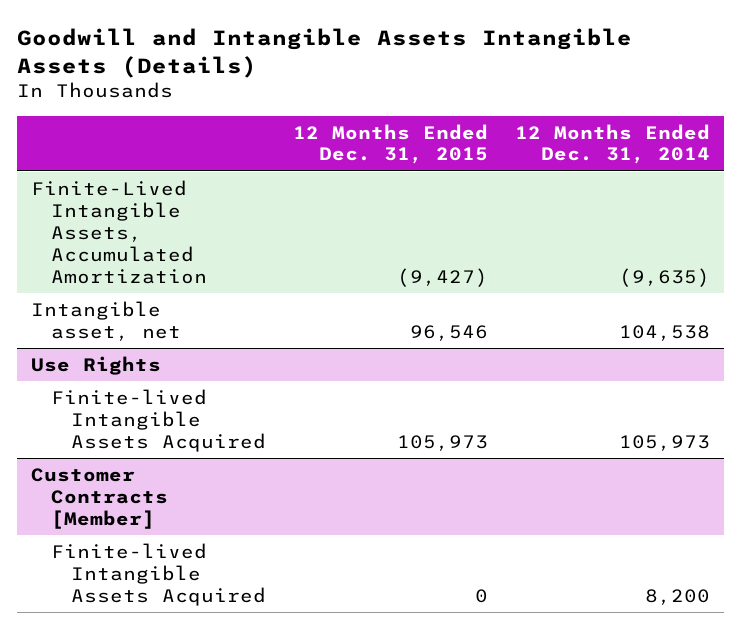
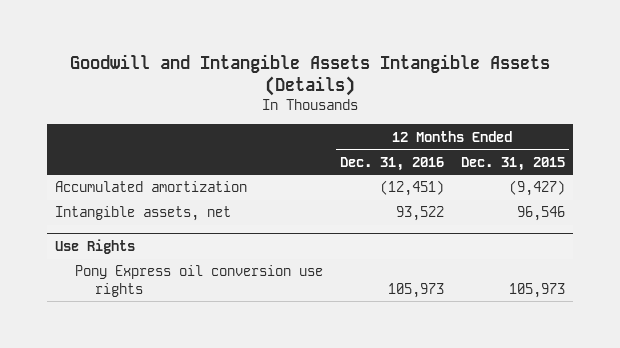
[515,123,711,165] 12 Months Ended Dec. 31, 2014 -> none
none -> [339,156,444,171] Dec. 31, 2016
[30,180,207,284] Finite-Lived Intangible Assets, Accumulated Amortization -> [55,181,248,193] Accumulated amortization
[30,301,181,341] Intangible asset, net -> [55,206,232,222] Intangible assets, net
[30,468,168,529] Customer Contracts [Member] -> none
[50,543,266,606] Finite-lived Intangible Assets Acquired -> none
[50,389,266,452] Finite-lived Intangible Assets Acquired -> [75,265,324,297] Pony Express oil conversion use rights

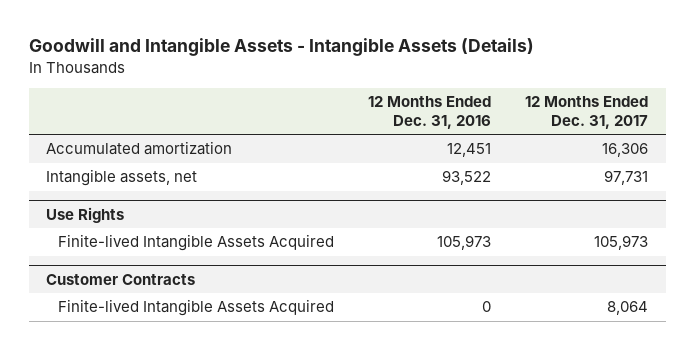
[70,54,551,97] Goodwill and Intangible Assets Intangible Assets (Details) -> [28,38,534,57] Goodwill and Intangible Assets - Intangible Assets (Details)
[460,156,565,171] Dec. 31, 2015 -> none
none -> [525,96,649,129] 12 Months Ended Dec. 31, 2017
[379,180,444,197] (12,451) -> [447,143,492,158] 12,451
[75,265,324,297] Pony Express oil conversion use rights -> [57,234,334,252] Finite-lived Intangible Assets Acquired
none -> [46,273,196,285] Customer Contracts
none -> [57,299,334,317] Finite-lived Intangible Assets Acquired

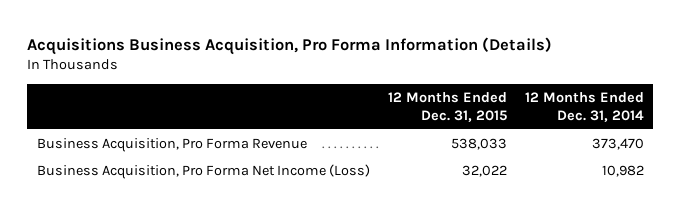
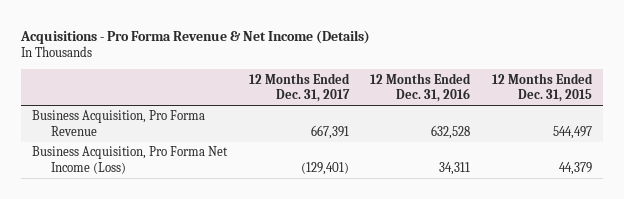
[27,36,553,55] Acquisitions Business Acquisition, Pro Forma Information (Details) -> [20,29,371,44] Acquisitions - Pro Forma Revenue & Net Income (Details)
[524,91,644,122] 12 Months Ended Dec. 31, 2014 -> none
none -> [248,72,350,103] 12 Months Ended Dec. 31, 2017
none -> [370,72,472,103] 12 Months Ended Dec. 31, 2016
[450,137,507,150] 538,033 -> [552,125,592,139] 544,497
[461,164,507,177] 32,022 -> [558,161,592,175] 44,379

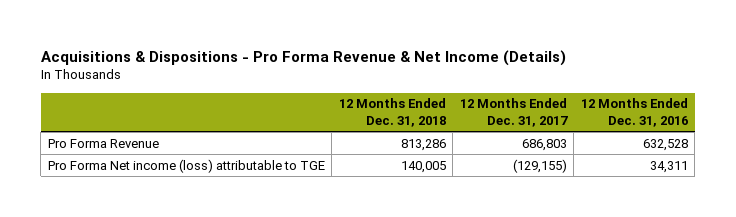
[20,29,371,44] Acquisitions - Pro Forma Revenue & Net Income (Details) -> [40,49,566,66] Acquisitions & Dispositions - Pro Forma Revenue & Net Income (Details)
[491,72,593,103] 12 Months Ended Dec. 31, 2015 -> none
none -> [338,98,446,127] 12 Months Ended Dec. 31, 2018
[32,110,206,136] Business Acquisition, Pro Forma Revenue -> [47,138,159,148] Pro Forma Revenue
[310,124,349,139] 667,391 -> [521,138,567,151] 686,803
[32,146,229,174] Business Acquisition, Pro Forma Net Income (Loss) -> [47,158,325,173] Pro Forma Net income (loss) attributable to TGE
[300,161,349,175] (129,401) -> [512,158,567,173] (129,155)

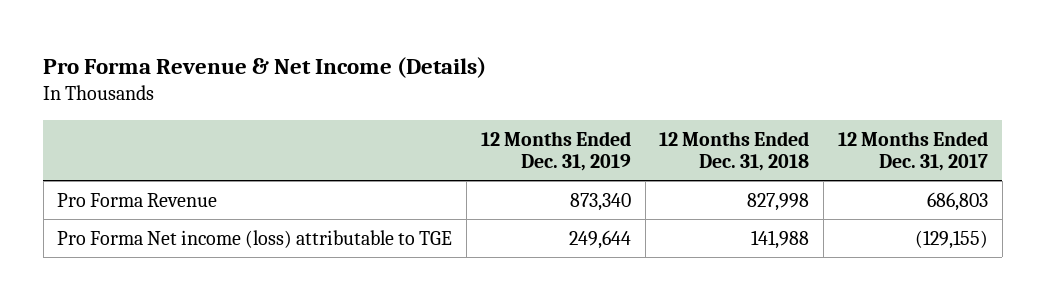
[40,49,566,66] Acquisitions & Dispositions - Pro Forma Revenue & Net Income (Details) -> [43,56,487,78] Pro Forma Revenue & Net Income (Details)
[580,98,688,127] 12 Months Ended Dec. 31, 2016 -> none
none -> [480,130,631,172] 12 Months Ended Dec. 31, 2019
[400,138,446,151] 813,286 -> [747,192,810,211] 827,998
[400,160,446,173] 140,005 -> [751,229,810,249] 141,988

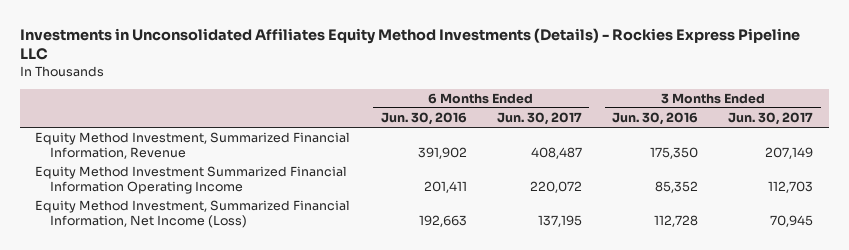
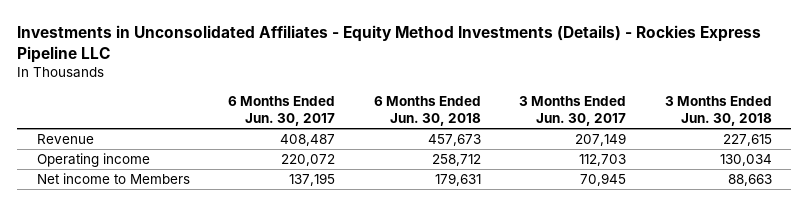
[20,27,801,61] Investments in Unconsolidated Affiliates Equity Method Investments (Details) - Rockies Express Pipeline LLC -> [17,25,762,64] Investments in Unconsolidated Affiliates - Equity Method Investments (Details) - Rockies Express Pipeline LLC
[380,112,467,126] Jun. 30, 2016 -> none
[612,112,699,126] Jun. 30, 2016 -> none
none -> [373,95,481,126] 6 Months Ended Jun. 30, 2018
none -> [664,95,772,126] 3 Months Ended Jun. 30, 2018
[35,132,351,159] Equity Method Investment, Summarized Financial Information, Revenue -> [36,134,94,145] Revenue
[35,166,348,194] Equity Method Investment Summarized Financial Information Operating Income -> [36,153,150,168] Operating income
[35,200,351,228] Equity Method Investment, Summarized Financial Information, Net Income (Loss) -> [36,173,190,185] Net income to Members

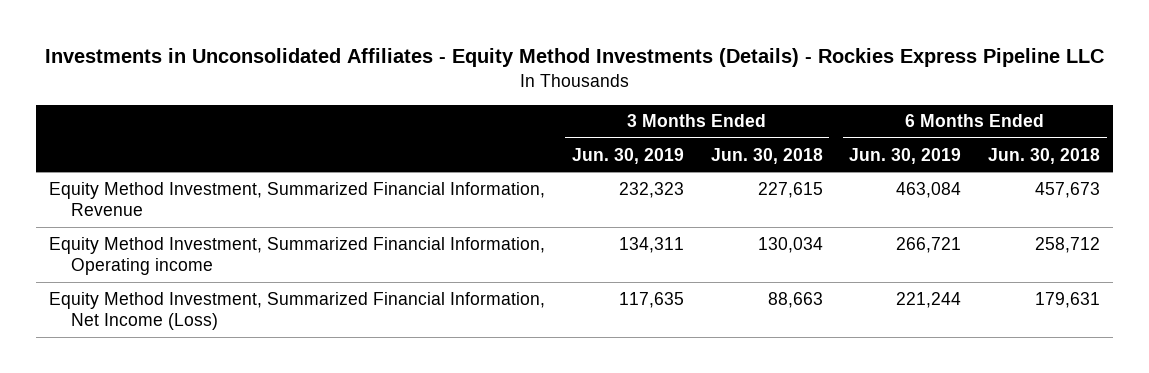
[228,95,336,126] 6 Months Ended Jun. 30, 2017 -> none
[519,95,627,126] 3 Months Ended Jun. 30, 2017 -> none
none -> [572,147,685,164] Jun. 30, 2019
none -> [849,147,962,164] Jun. 30, 2019
[36,134,94,145] Revenue -> [49,181,546,217] Equity Method Investment, Summarized Financial Information, Revenue
[36,153,150,168] Operating income -> [49,236,546,276] Equity Method Investment, Summarized Financial Information, Operating income
[36,173,190,185] Net income to Members -> [49,291,546,331] Equity Method Investment, Summarized Financial Information, Net Income (Loss)

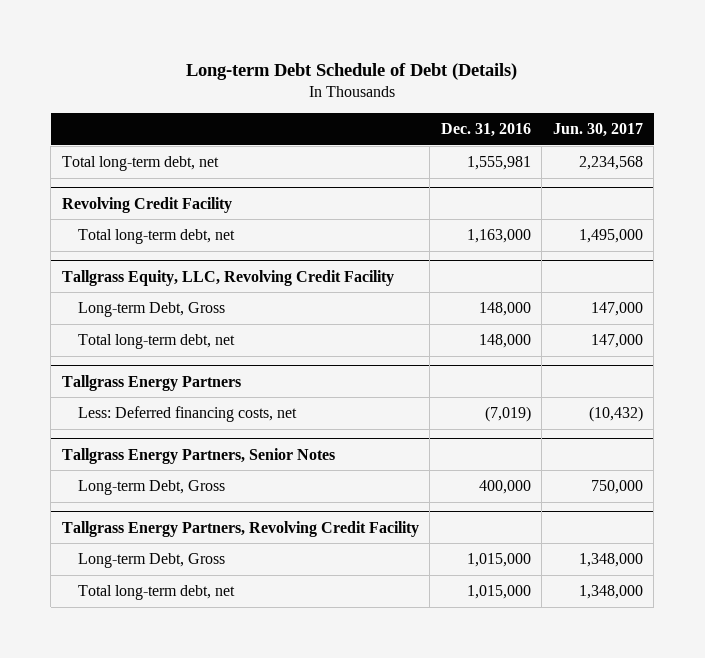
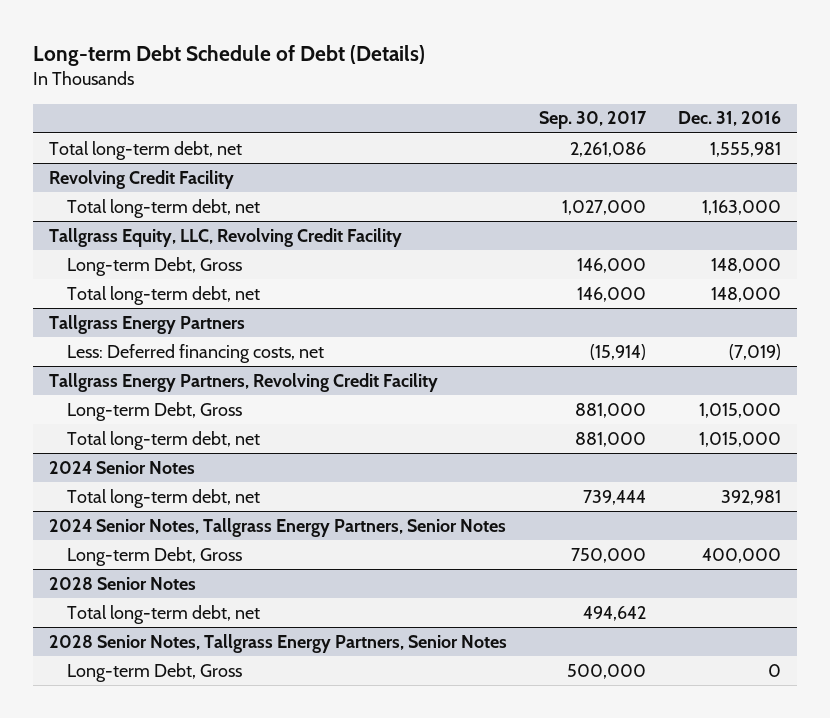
[552,123,643,138] Jun. 30, 2017 -> none
none -> [539,111,648,130] Sep. 30, 2017
[61,447,335,464] Tallgrass Energy Partners, Senior Notes -> none
[78,480,226,496] Long-term Debt, Gross -> none
none -> [48,460,195,474] 2024 Senior Notes
none -> [66,488,260,508] Total long-term debt, net
none -> [48,517,506,537] 2024 Senior Notes, Tallgrass Energy Partners, Senior Notes
none -> [66,546,242,566] Long-term Debt, Gross
none -> [48,576,196,590] 2028 Senior Notes
none -> [66,604,260,624] Total long-term debt, net
none -> [48,633,507,653] 2028 Senior Notes, Tallgrass Energy Partners, Senior Notes
none -> [66,662,242,682] Long-term Debt, Gross

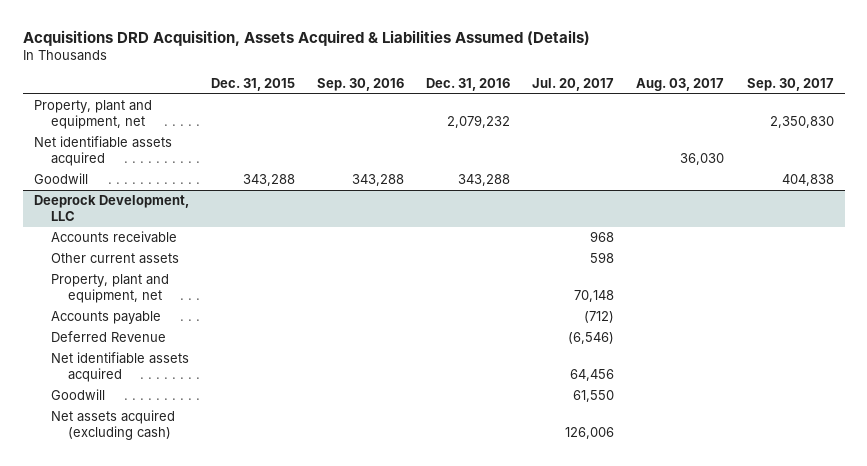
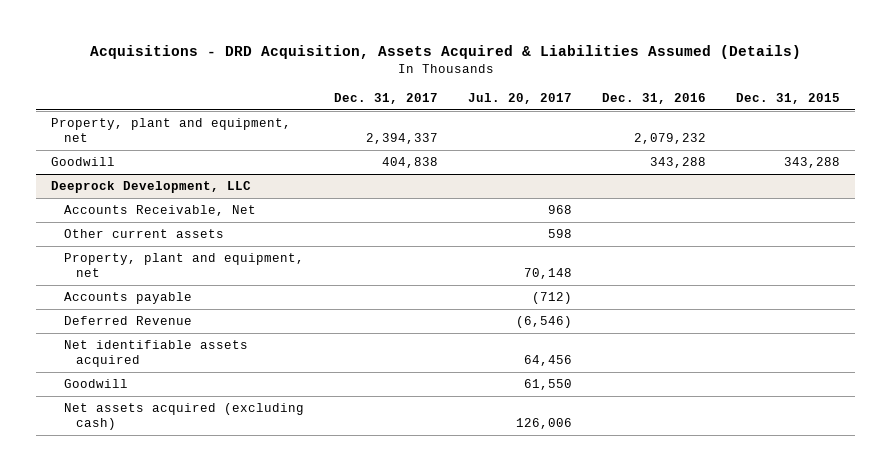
[22,29,590,46] Acquisitions DRD Acquisition, Assets Acquired & Liabilities Assumed (Details) -> [89,45,801,60] Acquisitions - DRD Acquisition, Assets Acquired & Liabilities Assumed (Details)
[317,78,405,92] Sep. 30, 2016 -> none
[636,78,725,92] Aug. 03, 2017 -> none
[746,78,834,92] Sep. 30, 2017 -> none
none -> [333,92,438,104] Dec. 31, 2017
[33,136,172,167] Net identifiable assets acquired -> none
[50,231,177,244] Accounts receivable -> [63,205,256,217] Accounts Receivable, Net

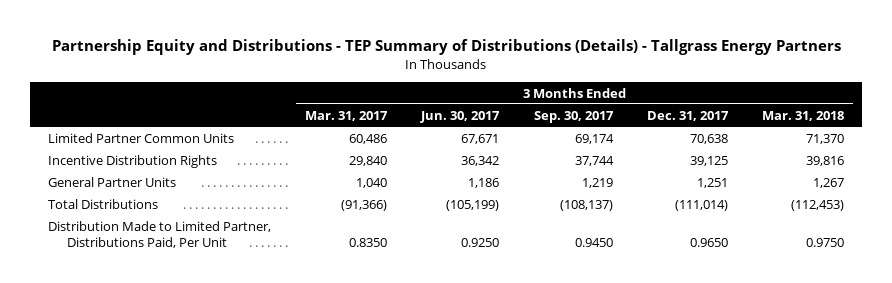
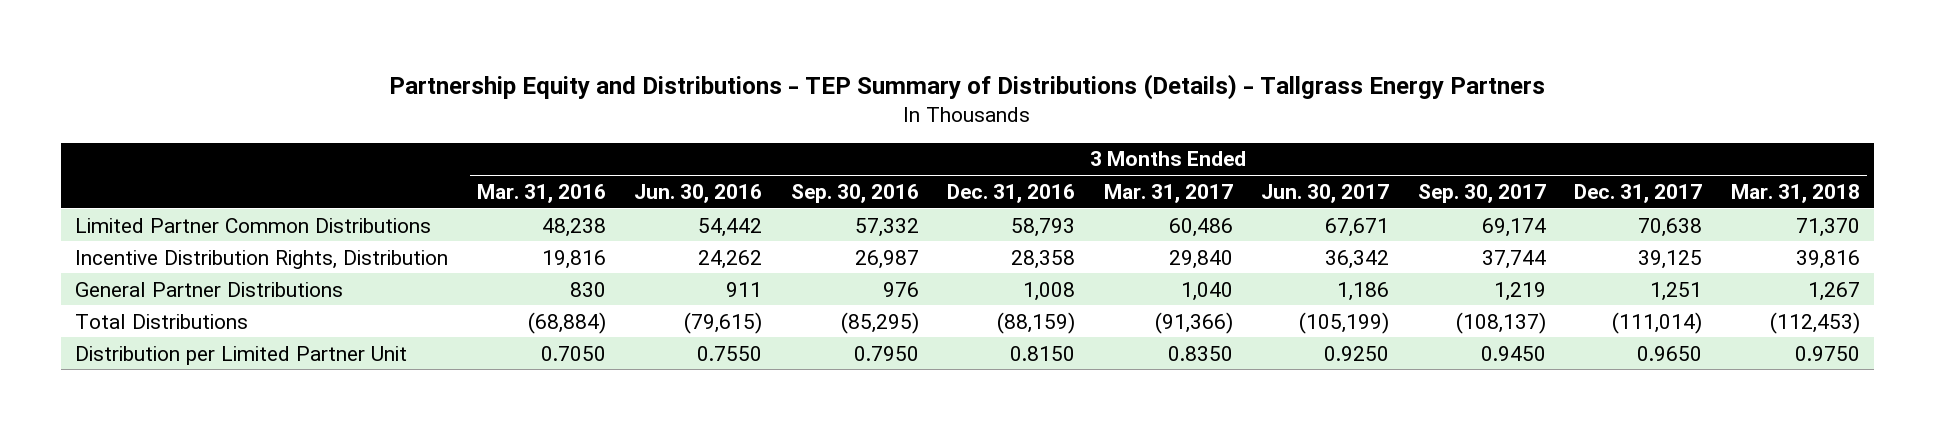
none -> [476,183,606,203] Mar. 31, 2016
none -> [634,183,763,203] Jun. 30, 2016
none -> [790,183,919,203] Sep. 30, 2016
none -> [947,183,1076,203] Dec. 31, 2016
[47,132,234,143] Limited Partner Common Units -> [75,217,432,233] Limited Partner Common Distributions
[47,154,217,168] Incentive Distribution Rights -> [75,249,449,269] Incentive Distribution Rights, Distribution
[47,176,176,187] General Partner Units -> [75,281,344,297] General Partner Distributions
[47,220,271,248] Distribution Made to Limited Partner, Distributions Paid, Per Unit -> [75,345,408,365] Distribution per Limited Partner Unit

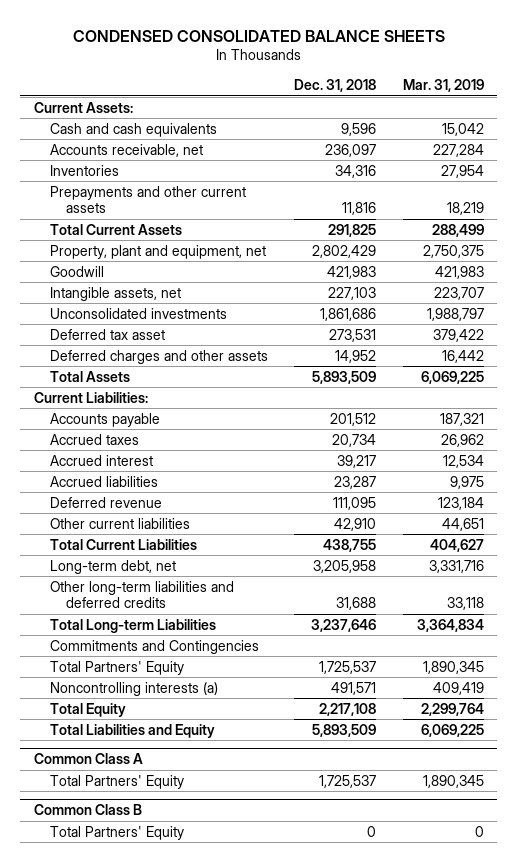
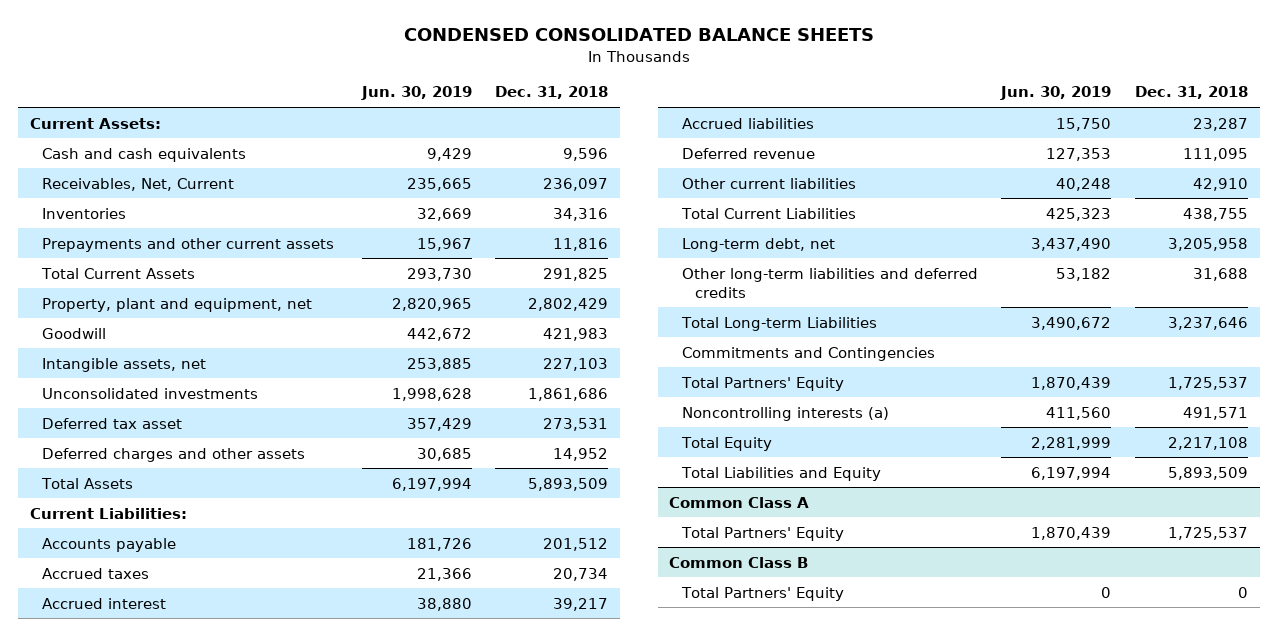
[402,78,484,92] Mar. 31, 2019 -> none
none -> [360,86,472,101] Jun. 30, 2019
[49,143,203,157] Accounts receivable, net -> [42,177,235,191] Receivables, Net, Current

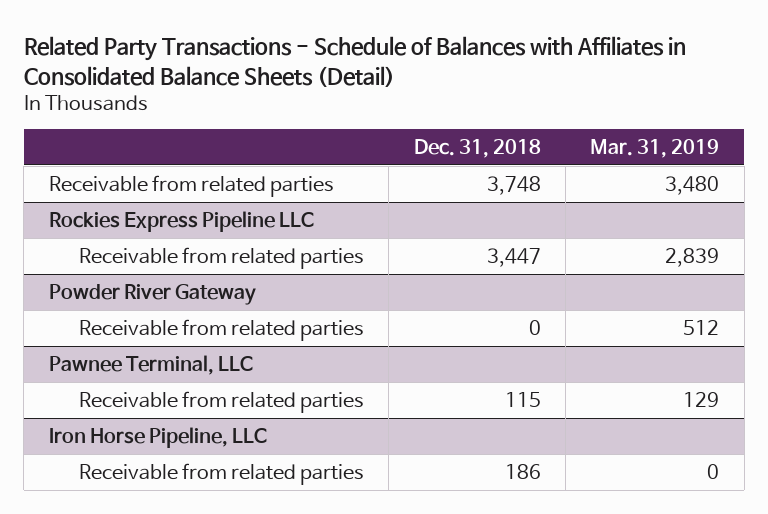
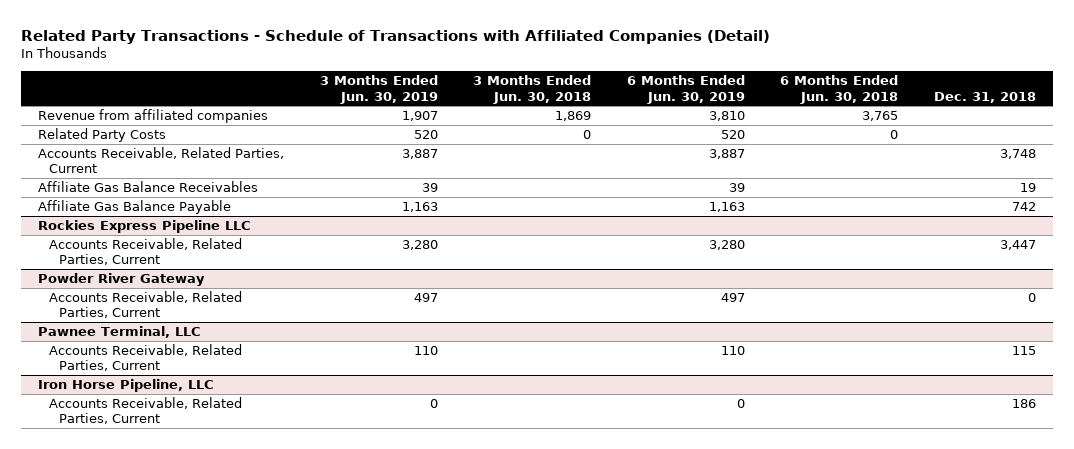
[23,35,686,87] Related Party Transactions - Schedule of Balances with Affiliates in Consolidated Balance Sheets (Detail) -> [20,29,770,44] Related Party Transactions - Schedule of Transactions with Affiliated Companies (Detail)
[590,138,720,158] Mar. 31, 2019 -> none
none -> [319,75,438,104] 3 Months Ended Jun. 30, 2019
none -> [473,75,592,104] 3 Months Ended Jun. 30, 2018
none -> [626,75,745,104] 6 Months Ended Jun. 30, 2019
none -> [780,75,899,104] 6 Months Ended Jun. 30, 2018
none -> [38,109,269,124] Revenue from affiliated companies
none -> [38,128,167,143] Related Party Costs
[48,174,334,197] Receivable from related parties -> [38,147,285,174] Accounts Receivable, Related Parties, Current
none -> [38,181,259,193] Affiliate Gas Balance Receivables
none -> [38,200,232,215] Affiliate Gas Balance Payable
[78,246,364,269] Receivable from related parties -> [48,238,242,266] Accounts Receivable, Related Parties, Current
[78,318,364,341] Receivable from related parties -> [48,291,242,319] Accounts Receivable, Related Parties, Current
[78,390,364,413] Receivable from related parties -> [48,344,242,372] Accounts Receivable, Related Parties, Current
[78,462,364,485] Receivable from related parties -> [48,397,242,425] Accounts Receivable, Related Parties, Current

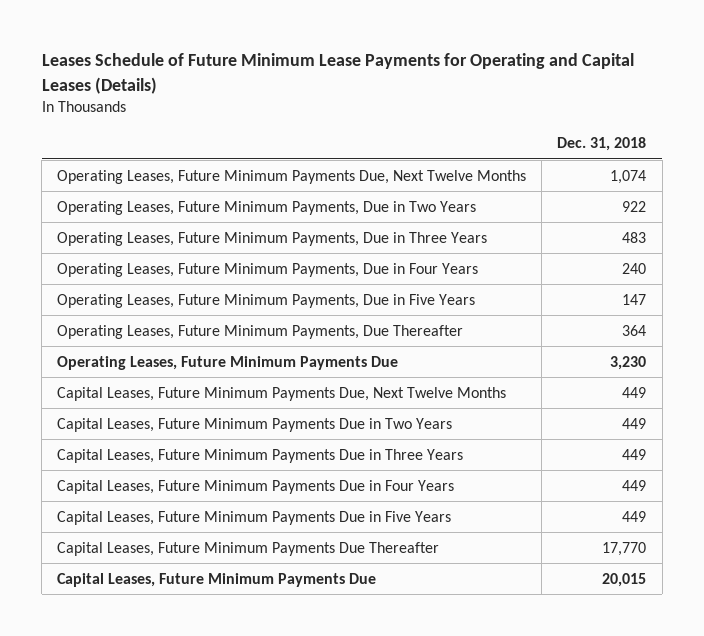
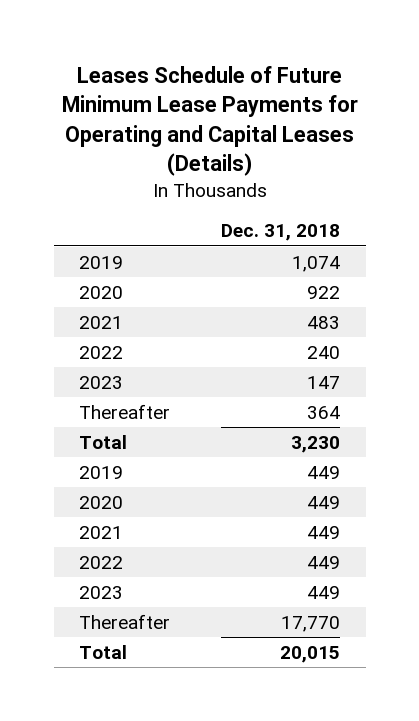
[57,169,527,184] Operating Leases, Future Minimum Payments Due, Next Twelve Months -> [79,255,124,269] 2019
[57,200,477,215] Operating Leases, Future Minimum Payments, Due in Two Years -> [79,285,124,299] 2020
[57,231,488,246] Operating Leases, Future Minimum Payments, Due in Three Years -> [79,315,124,329] 2021
[57,262,479,277] Operating Leases, Future Minimum Payments, Due in Four Years -> [79,345,124,359] 2022
[57,293,476,308] Operating Leases, Future Minimum Payments, Due in Five Years -> [79,375,124,389] 2023
[57,324,464,339] Operating Leases, Future Minimum Payments, Due Thereafter -> [79,403,171,419] Thereafter
[57,355,399,370] Operating Leases, Future Minimum Payments Due -> [79,434,128,449] Total
[57,386,507,401] Capital Leases, Future Minimum Payments Due, Next Twelve Months -> [79,465,124,479] 2019
[57,417,453,432] Capital Leases, Future Minimum Payments Due in Two Years -> [79,495,124,509] 2020
[57,448,464,463] Capital Leases, Future Minimum Payments Due in Three Years -> [79,525,124,539] 2021
[57,479,455,494] Capital Leases, Future Minimum Payments Due in Four Years -> [79,555,124,569] 2022
[57,510,452,525] Capital Leases, Future Minimum Payments Due in Five Years -> [79,585,124,599] 2023
[57,541,440,556] Capital Leases, Future Minimum Payments Due Thereafter -> [79,613,171,629] Thereafter
[57,572,377,587] Capital Leases, Future Minimum Payments Due -> [79,644,128,659] Total

